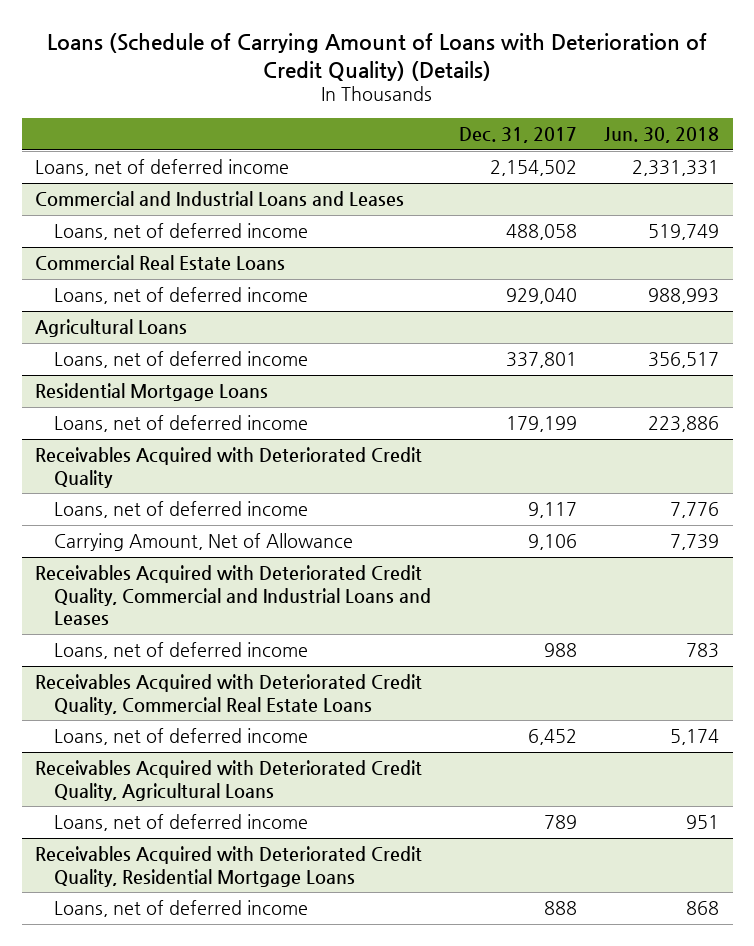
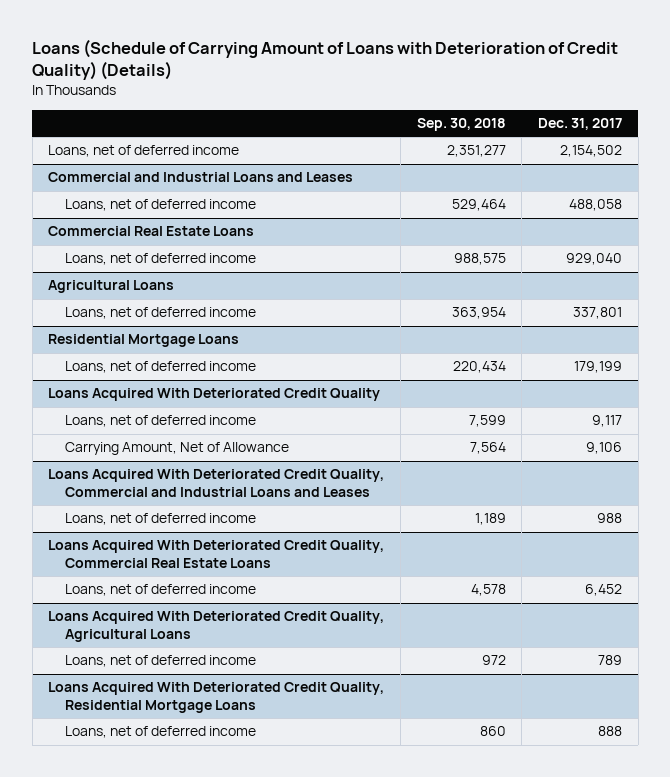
[604,127,720,144] Jun. 30, 2018 -> none
none -> [416,118,506,132] Sep. 30, 2018
[35,447,423,488] Receivables Acquired with Deteriorated Credit Quality -> [48,388,381,402] Loans Acquired With Deteriorated Credit Quality
[35,565,432,626] Receivables Acquired with Deteriorated Credit Quality, Commercial and Industrial Loans and Leases -> [48,469,385,498] Loans Acquired With Deteriorated Credit Quality, Commercial and Industrial Loans and Leases
[35,674,423,715] Receivables Acquired with Deteriorated Credit Quality, Commercial Real Estate Loans -> [48,540,385,569] Loans Acquired With Deteriorated Credit Quality, Commercial Real Estate Loans
[35,760,423,801] Receivables Acquired with Deteriorated Credit Quality, Agricultural Loans -> [48,611,385,643] Loans Acquired With Deteriorated Credit Quality, Agricultural Loans
[35,846,423,887] Receivables Acquired with Deteriorated Credit Quality, Residential Mortgage Loans -> [48,682,385,714] Loans Acquired With Deteriorated Credit Quality, Residential Mortgage Loans

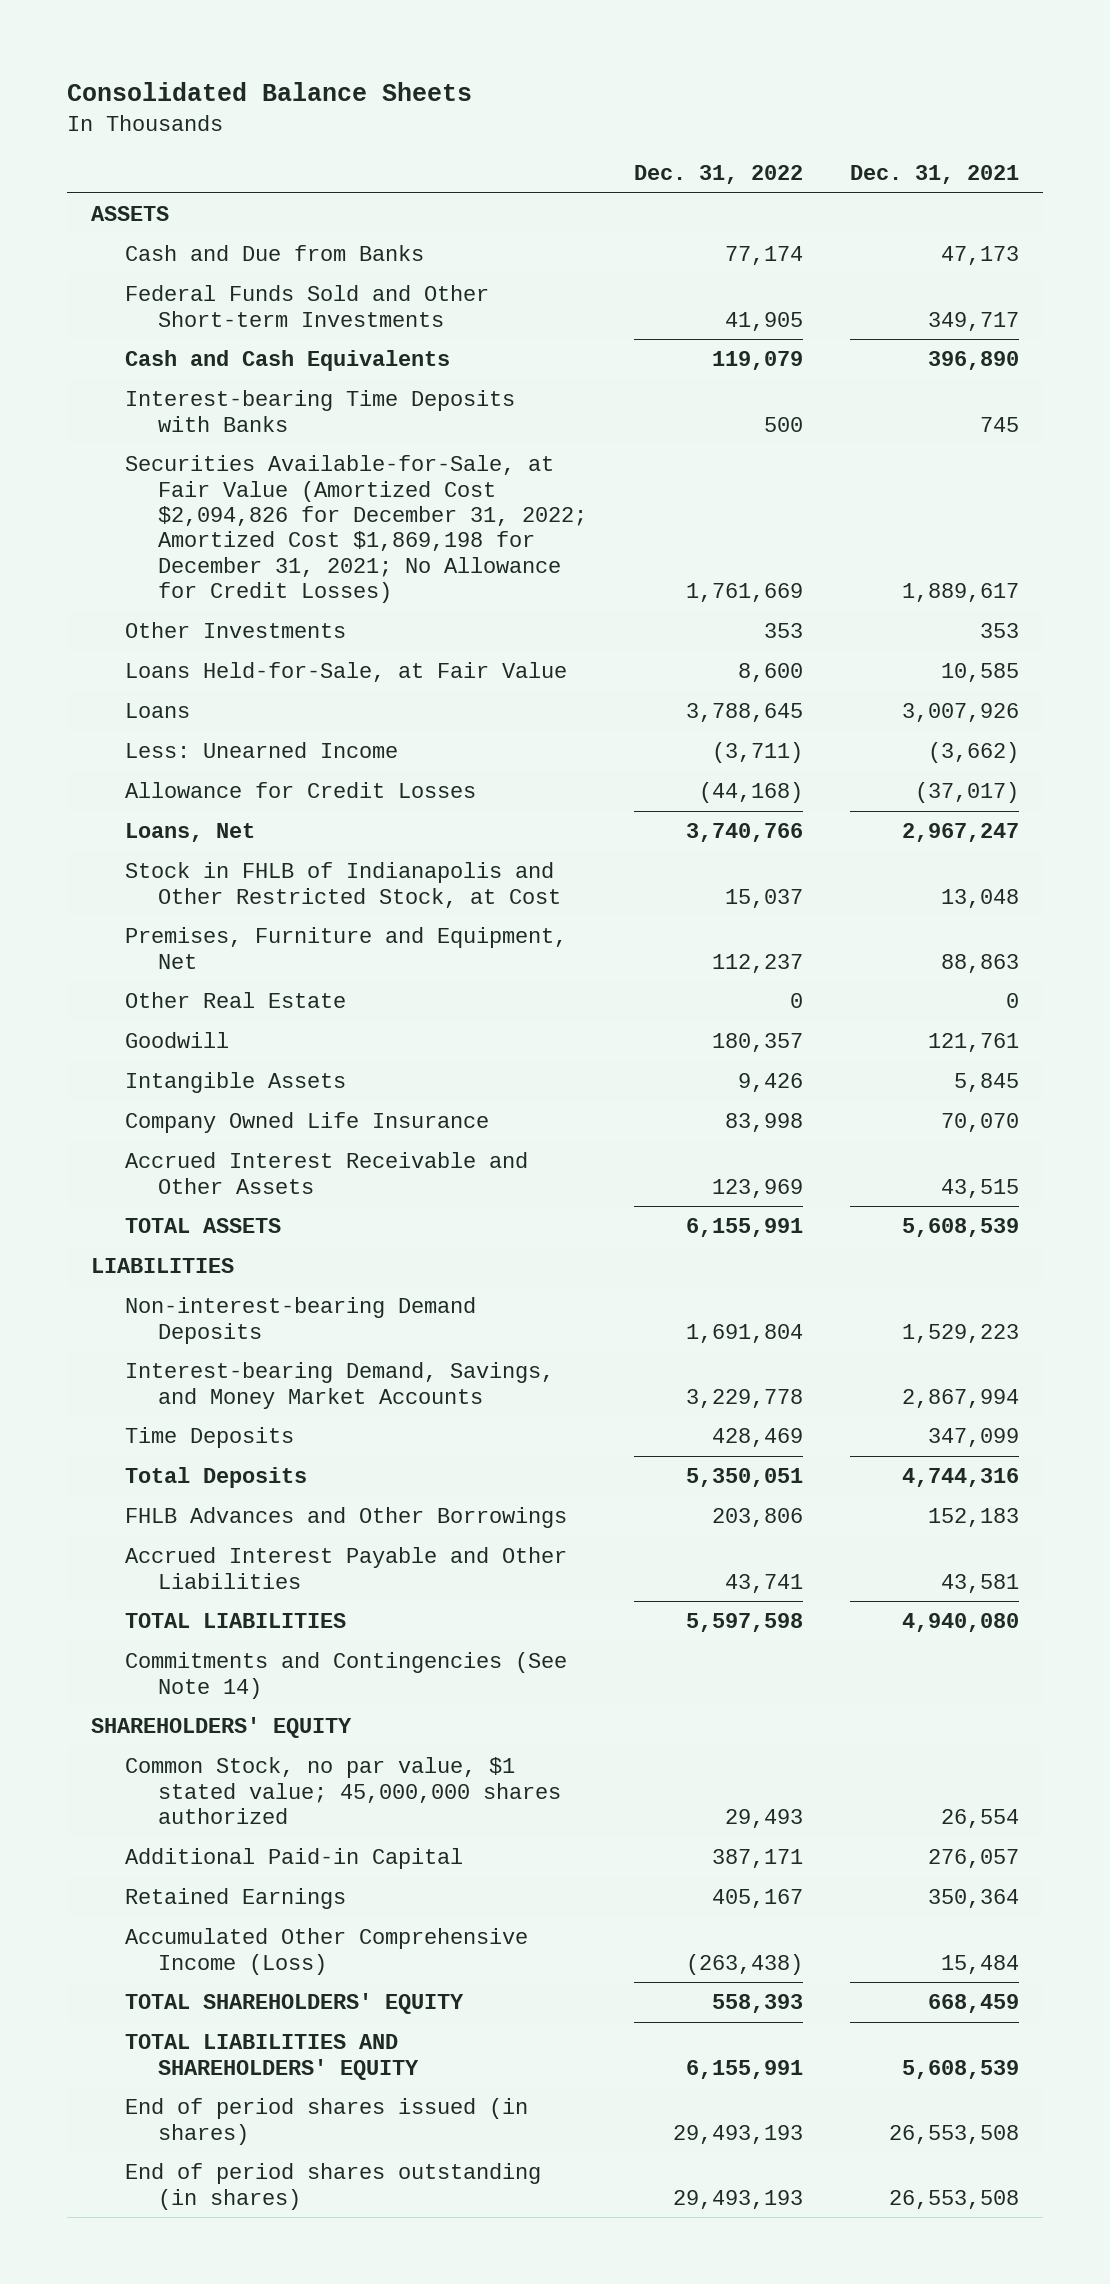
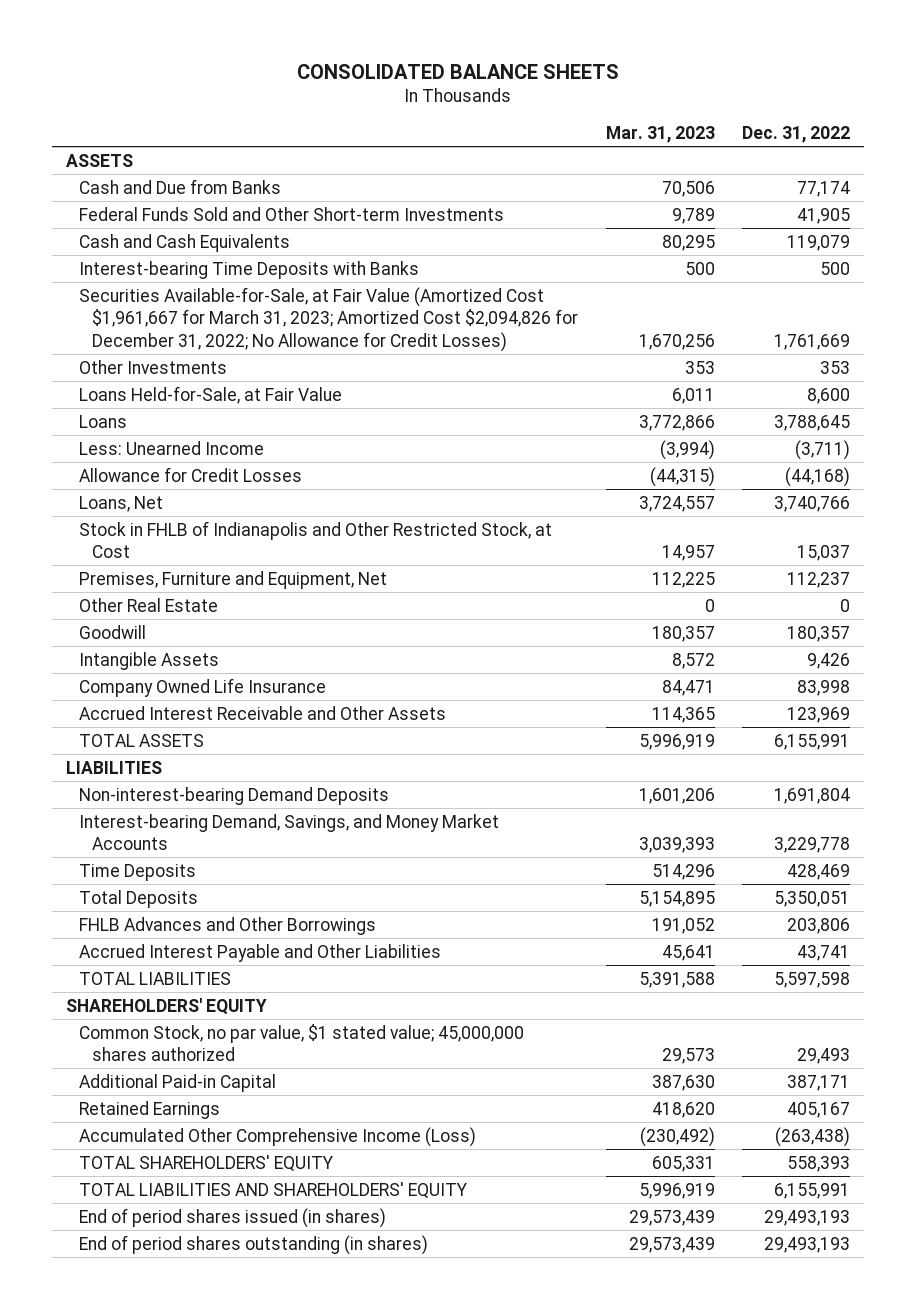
[67,82,473,102] Consolidated Balance Sheets -> [296,63,619,79] CONSOLIDATED BALANCE SHEETS
[850,164,1020,184] Dec. 31, 2021 -> none
none -> [605,126,715,144] Mar. 31, 2023
[124,455,588,604] Securities Available-for-Sale, at Fair Value (Amortized Cost $2,094,826 for December 31, 2022; Amortized Cost $1,869,198 for December 31, 2021; No Allowance for Credit Losses) -> [78,286,579,352] Securities Available-for-Sale, at Fair Value (Amortized Cost $1,961,667 for March 31, 2023; Amortized Cost $2,094,826 for December 31, 2022; No Allowance for Credit Losses)
[124,1652,567,1699] Commitments and Contingencies (See Note 14) -> none

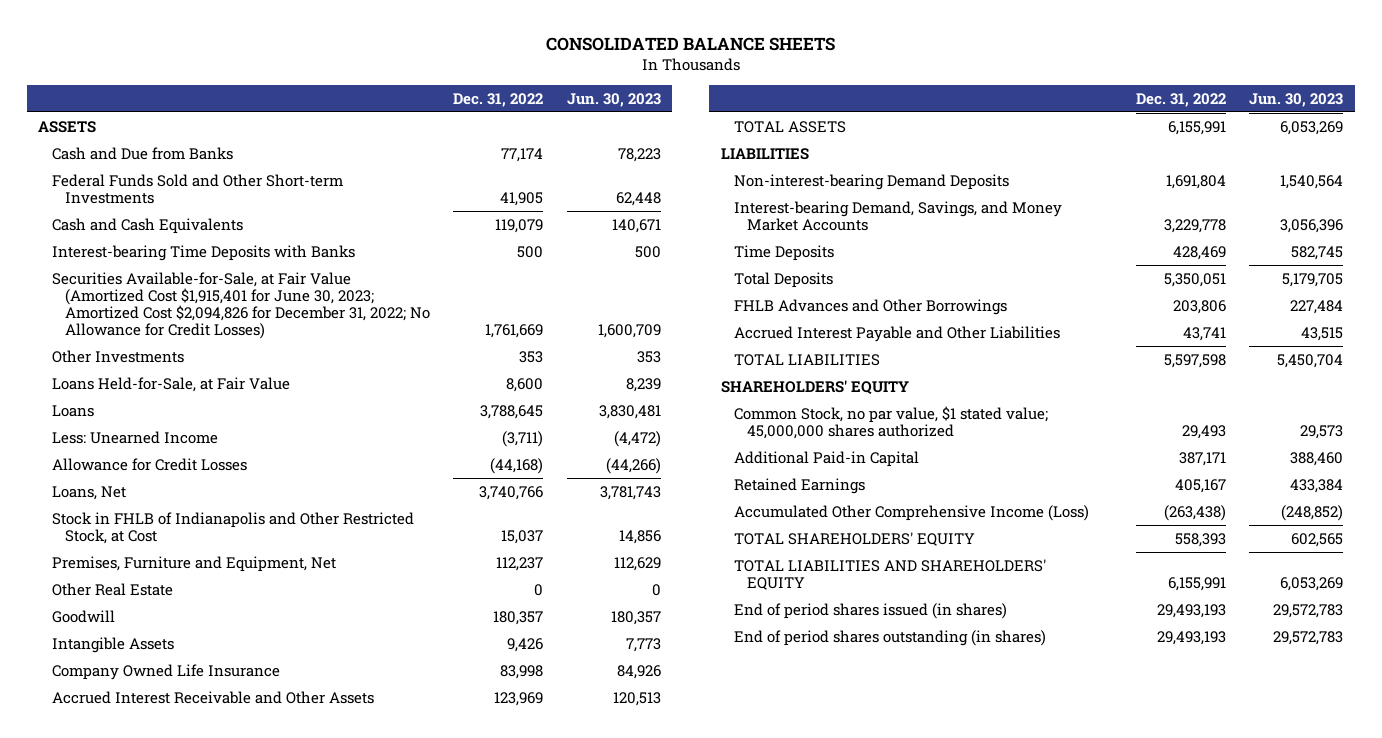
[605,126,715,144] Mar. 31, 2023 -> none
none -> [566,92,661,107] Jun. 30, 2023
[78,286,579,352] Securities Available-for-Sale, at Fair Value (Amortized Cost $1,961,667 for March 31, 2023; Amortized Cost $2,094,826 for December 31, 2022; No Allowance for Credit Losses) -> [51,271,430,340] Securities Available-for-Sale, at Fair Value (Amortized Cost $1,915,401 for June 30, 2023; Amortized Cost $2,094,826 for December 31, 2022; No Allowance for Credit Losses)

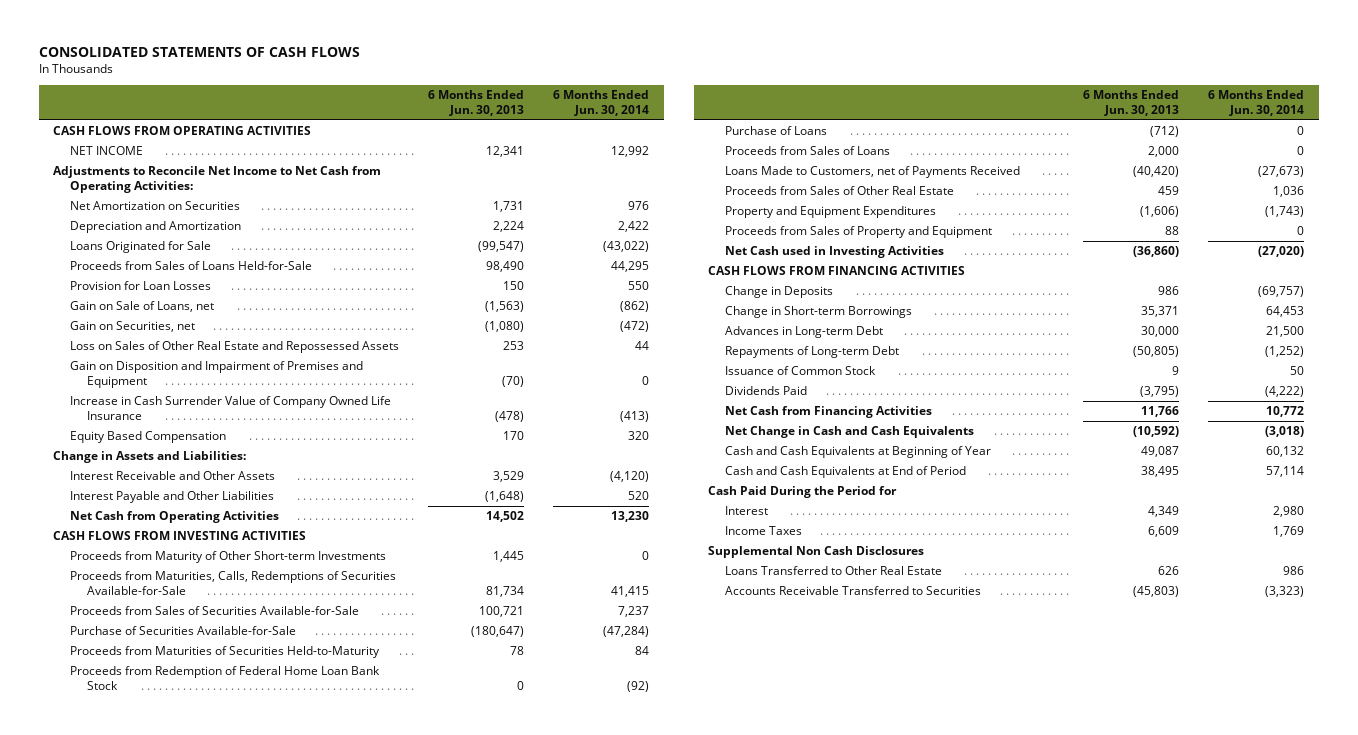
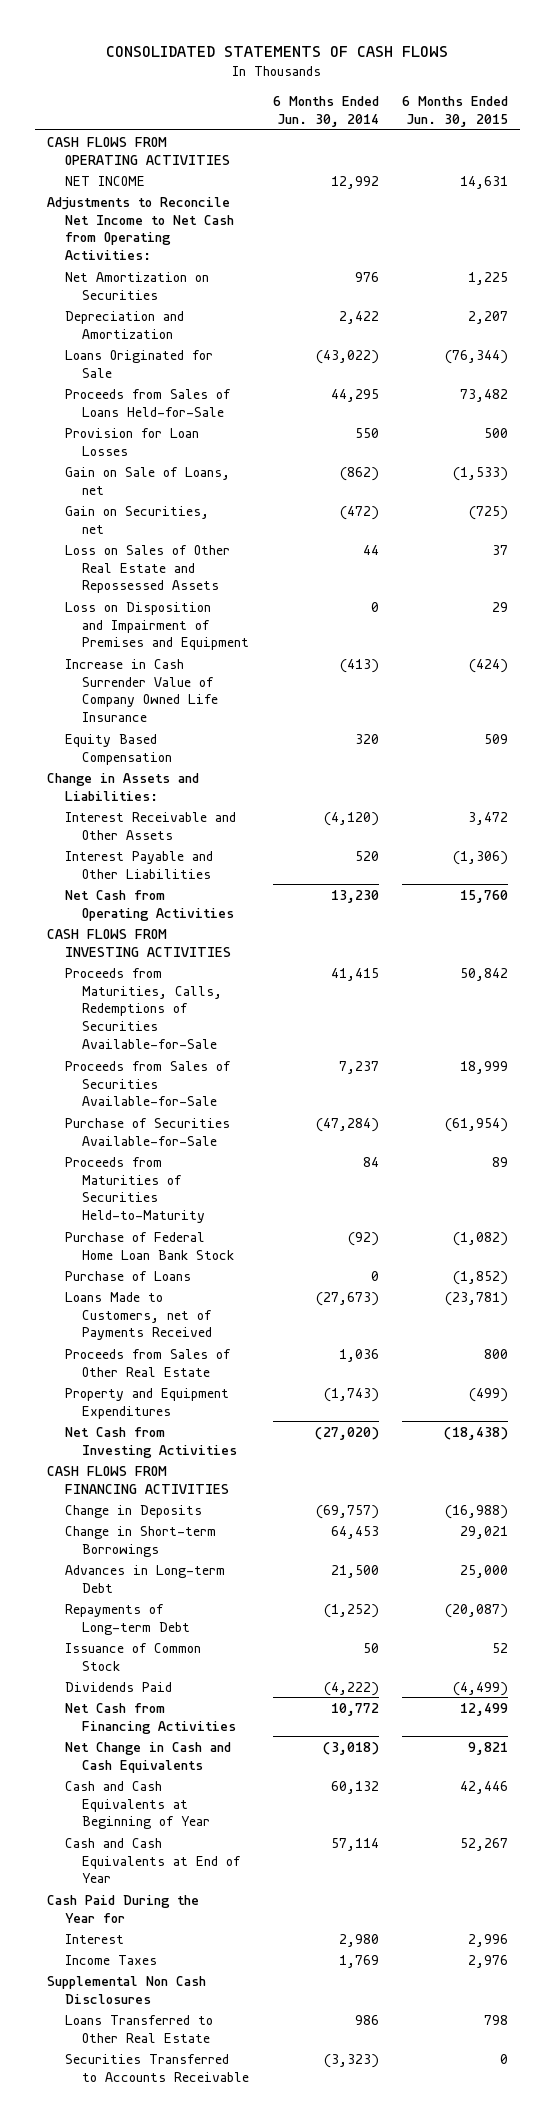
[428,90,525,116] 6 Months Ended Jun. 30, 2013 -> none
none -> [402,95,509,127] 6 Months Ended Jun. 30, 2015
[70,361,364,388] Gain on Disposition and Impairment of Premises and Equipment -> [64,601,250,651] Loss on Disposition and Impairment of Premises and Equipment
[70,551,387,564] Proceeds from Maturity of Other Short-term Investments -> none
[70,666,381,690] Proceeds from Redemption of Federal Home Loan Bank Stock -> [64,1231,235,1260] Purchase of Federal Home Loan Bank Stock
[725,146,891,156] Proceeds from Sales of Loans -> none
[725,226,993,239] Proceeds from Sales of Property and Equipment -> none
[725,246,945,259] Net Cash used in Investing Activities -> [64,1426,238,1458] Net Cash from Investing Activities
[725,466,967,479] Cash and Cash Equivalents at End of Period -> [64,1837,242,1884] Cash and Cash Equivalents at End of Year
[708,486,898,499] Cash Paid During the Period for -> [46,1894,199,1923] Cash Paid During the Year for
[725,586,982,596] Accounts Receivable Transferred to Securities -> [64,2053,250,2082] Securities Transferred to Accounts Receivable

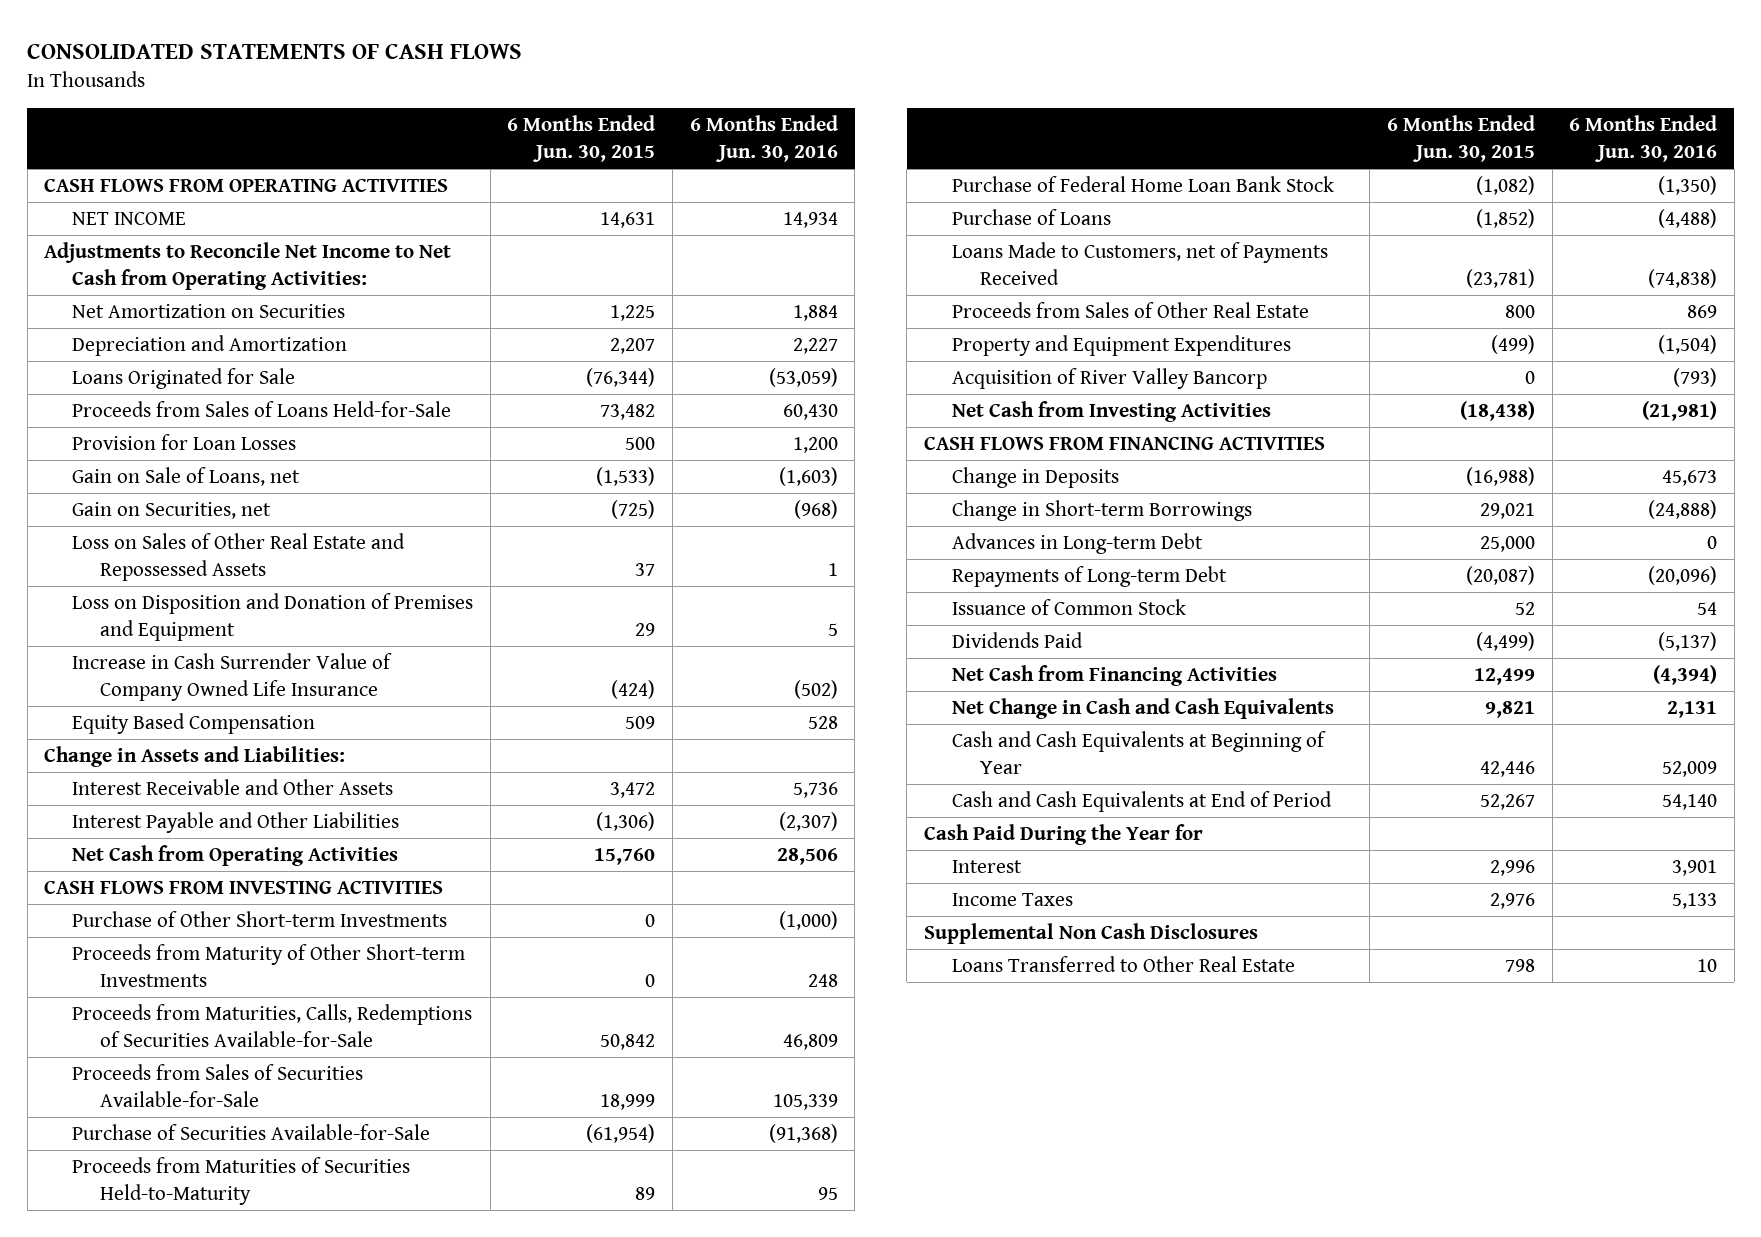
[272,95,379,127] 6 Months Ended Jun. 30, 2014 -> none
none -> [689,115,838,162] 6 Months Ended Jun. 30, 2016
[64,601,250,651] Loss on Disposition and Impairment of Premises and Equipment -> [72,593,474,641] Loss on Disposition and Donation of Premises and Equipment
none -> [72,911,448,928] Purchase of Other Short-term Investments
none -> [72,944,466,987] Proceeds from Maturity of Other Short-term Investments
none -> [951,368,1267,390] Acquisition of River Valley Bancorp
[64,1837,242,1884] Cash and Cash Equivalents at End of Year -> [951,791,1332,813] Cash and Cash Equivalents at End of Period
[64,2053,250,2082] Securities Transferred to Accounts Receivable -> none

